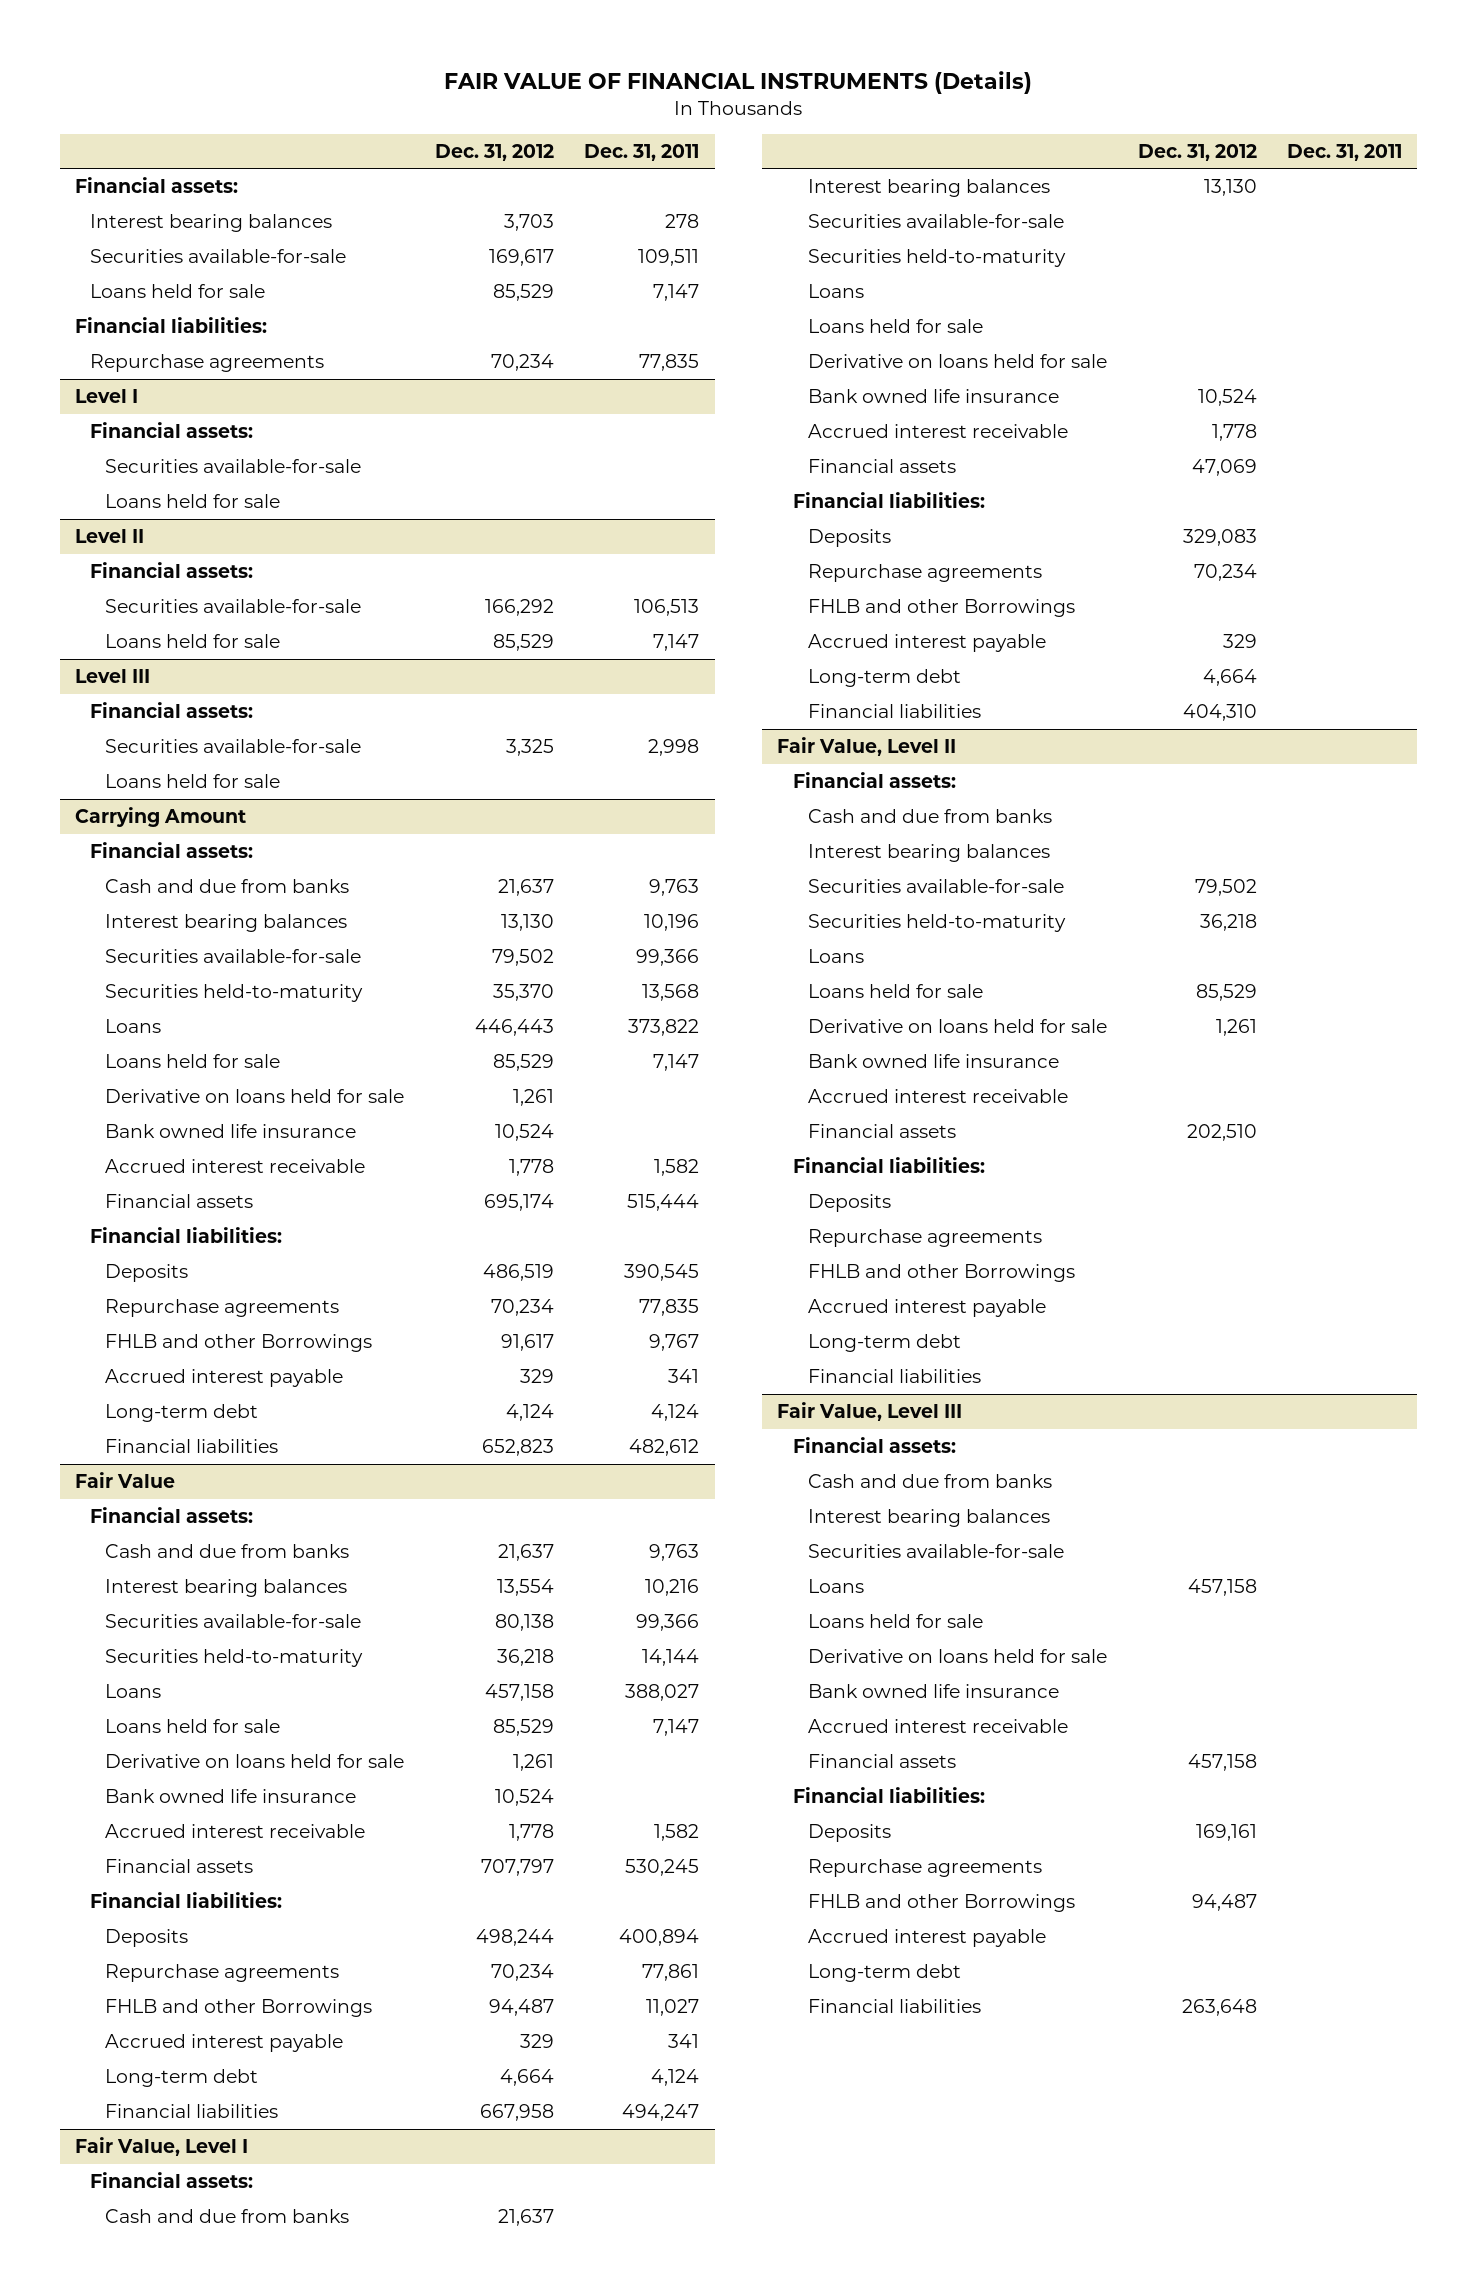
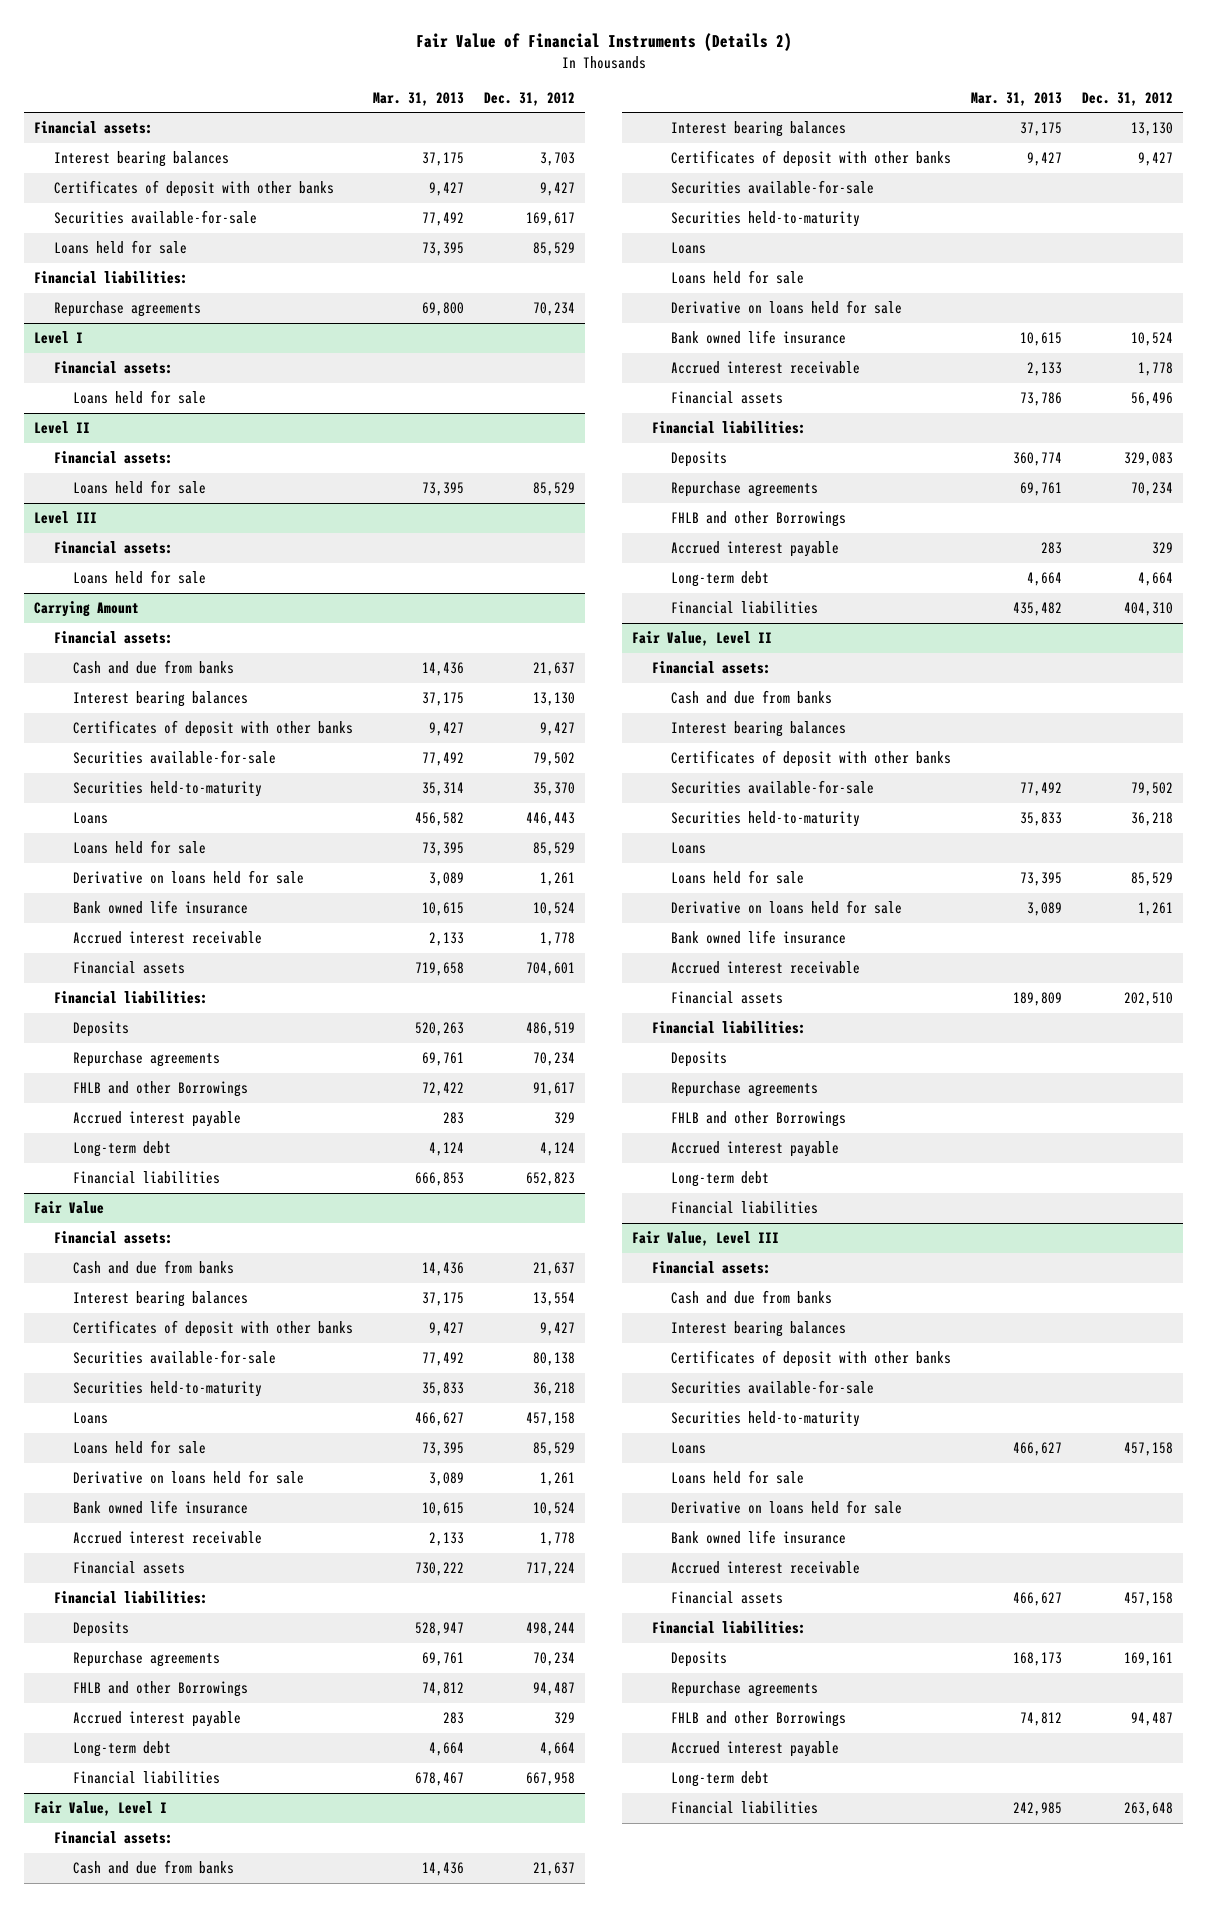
[444,70,1033,94] FAIR VALUE OF FINANCIAL INSTRUMENTS (Details) -> [415,33,792,52] Fair Value of Financial Instruments (Details 2)
[584,143,700,161] Dec. 31, 2011 -> none
none -> [372,91,464,106] Mar. 31, 2013
none -> [53,180,334,198] Certificates of deposit with other banks
[105,459,362,474] Securities available-for-sale -> none
[105,599,362,614] Securities available-for-sale -> none
[105,739,362,754] Securities available-for-sale -> none
none -> [72,720,353,738] Certificates of deposit with other banks
[483,1194,554,1212] 695,174 -> [526,962,576,977] 704,601
none -> [72,1320,353,1338] Certificates of deposit with other banks
[480,1859,554,1877] 707,797 -> [526,1562,576,1577] 717,224
none -> [670,150,951,168] Certificates of deposit with other banks
[1191,459,1257,477] 47,069 -> [1131,392,1174,407] 56,496
none -> [670,750,951,768] Certificates of deposit with other banks
none -> [670,1350,951,1368] Certificates of deposit with other banks
none -> [670,1411,860,1428] Securities held-to-maturity

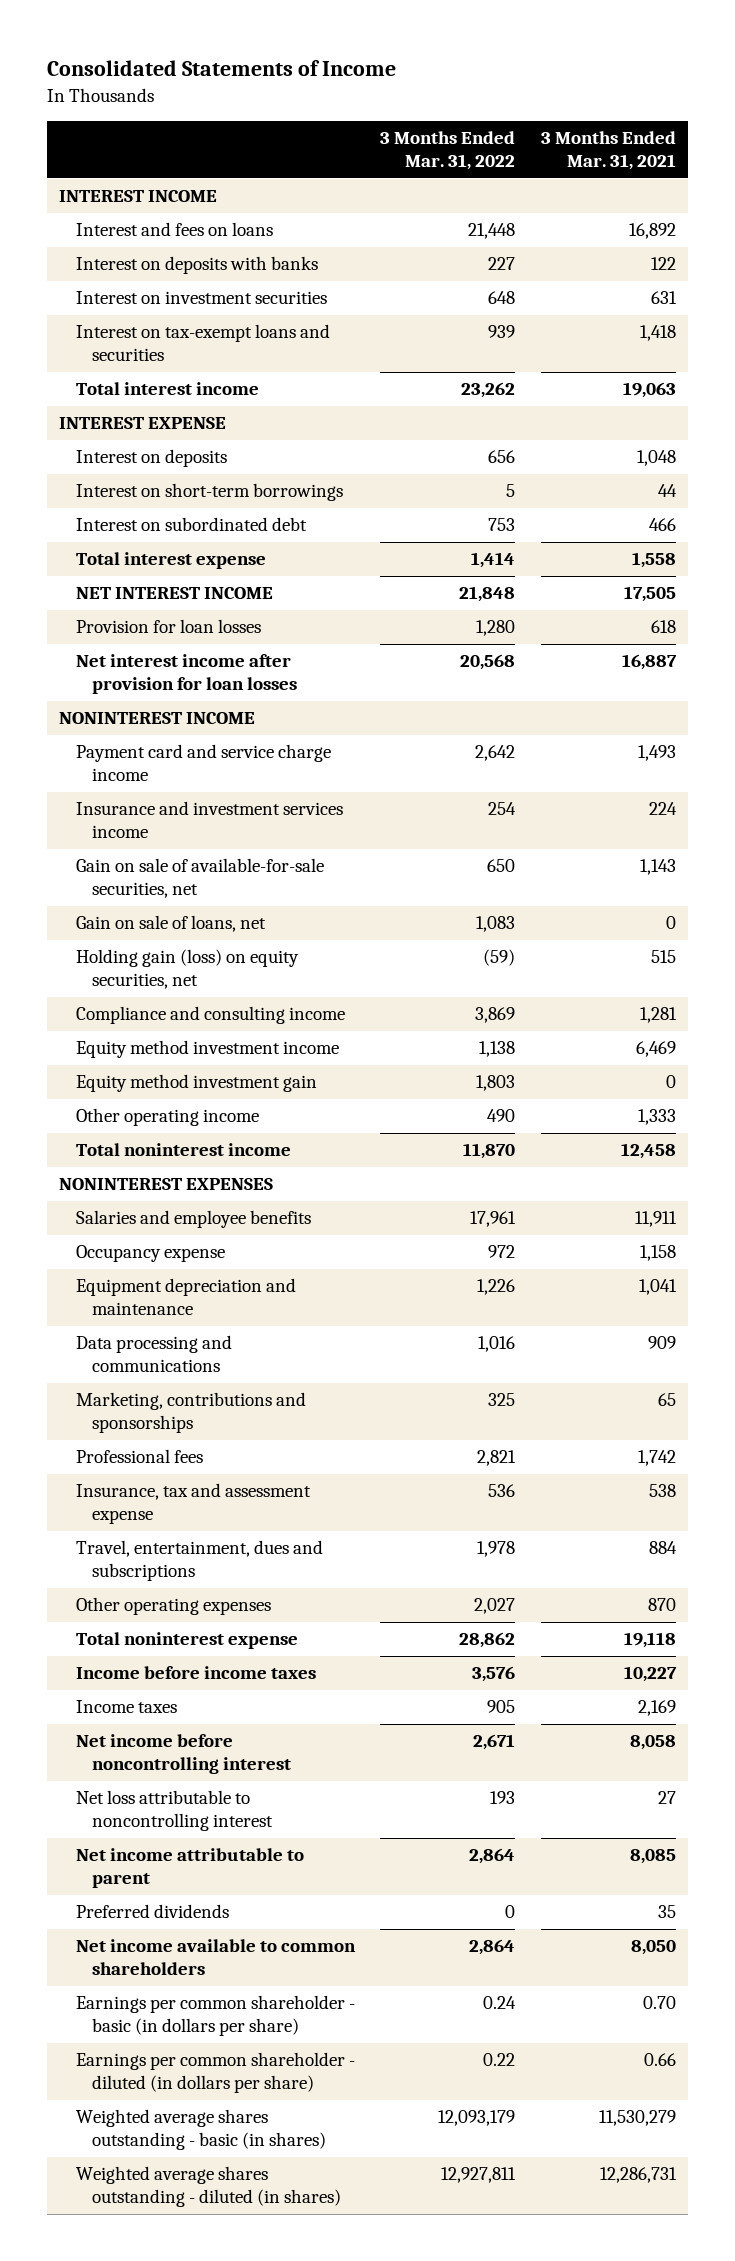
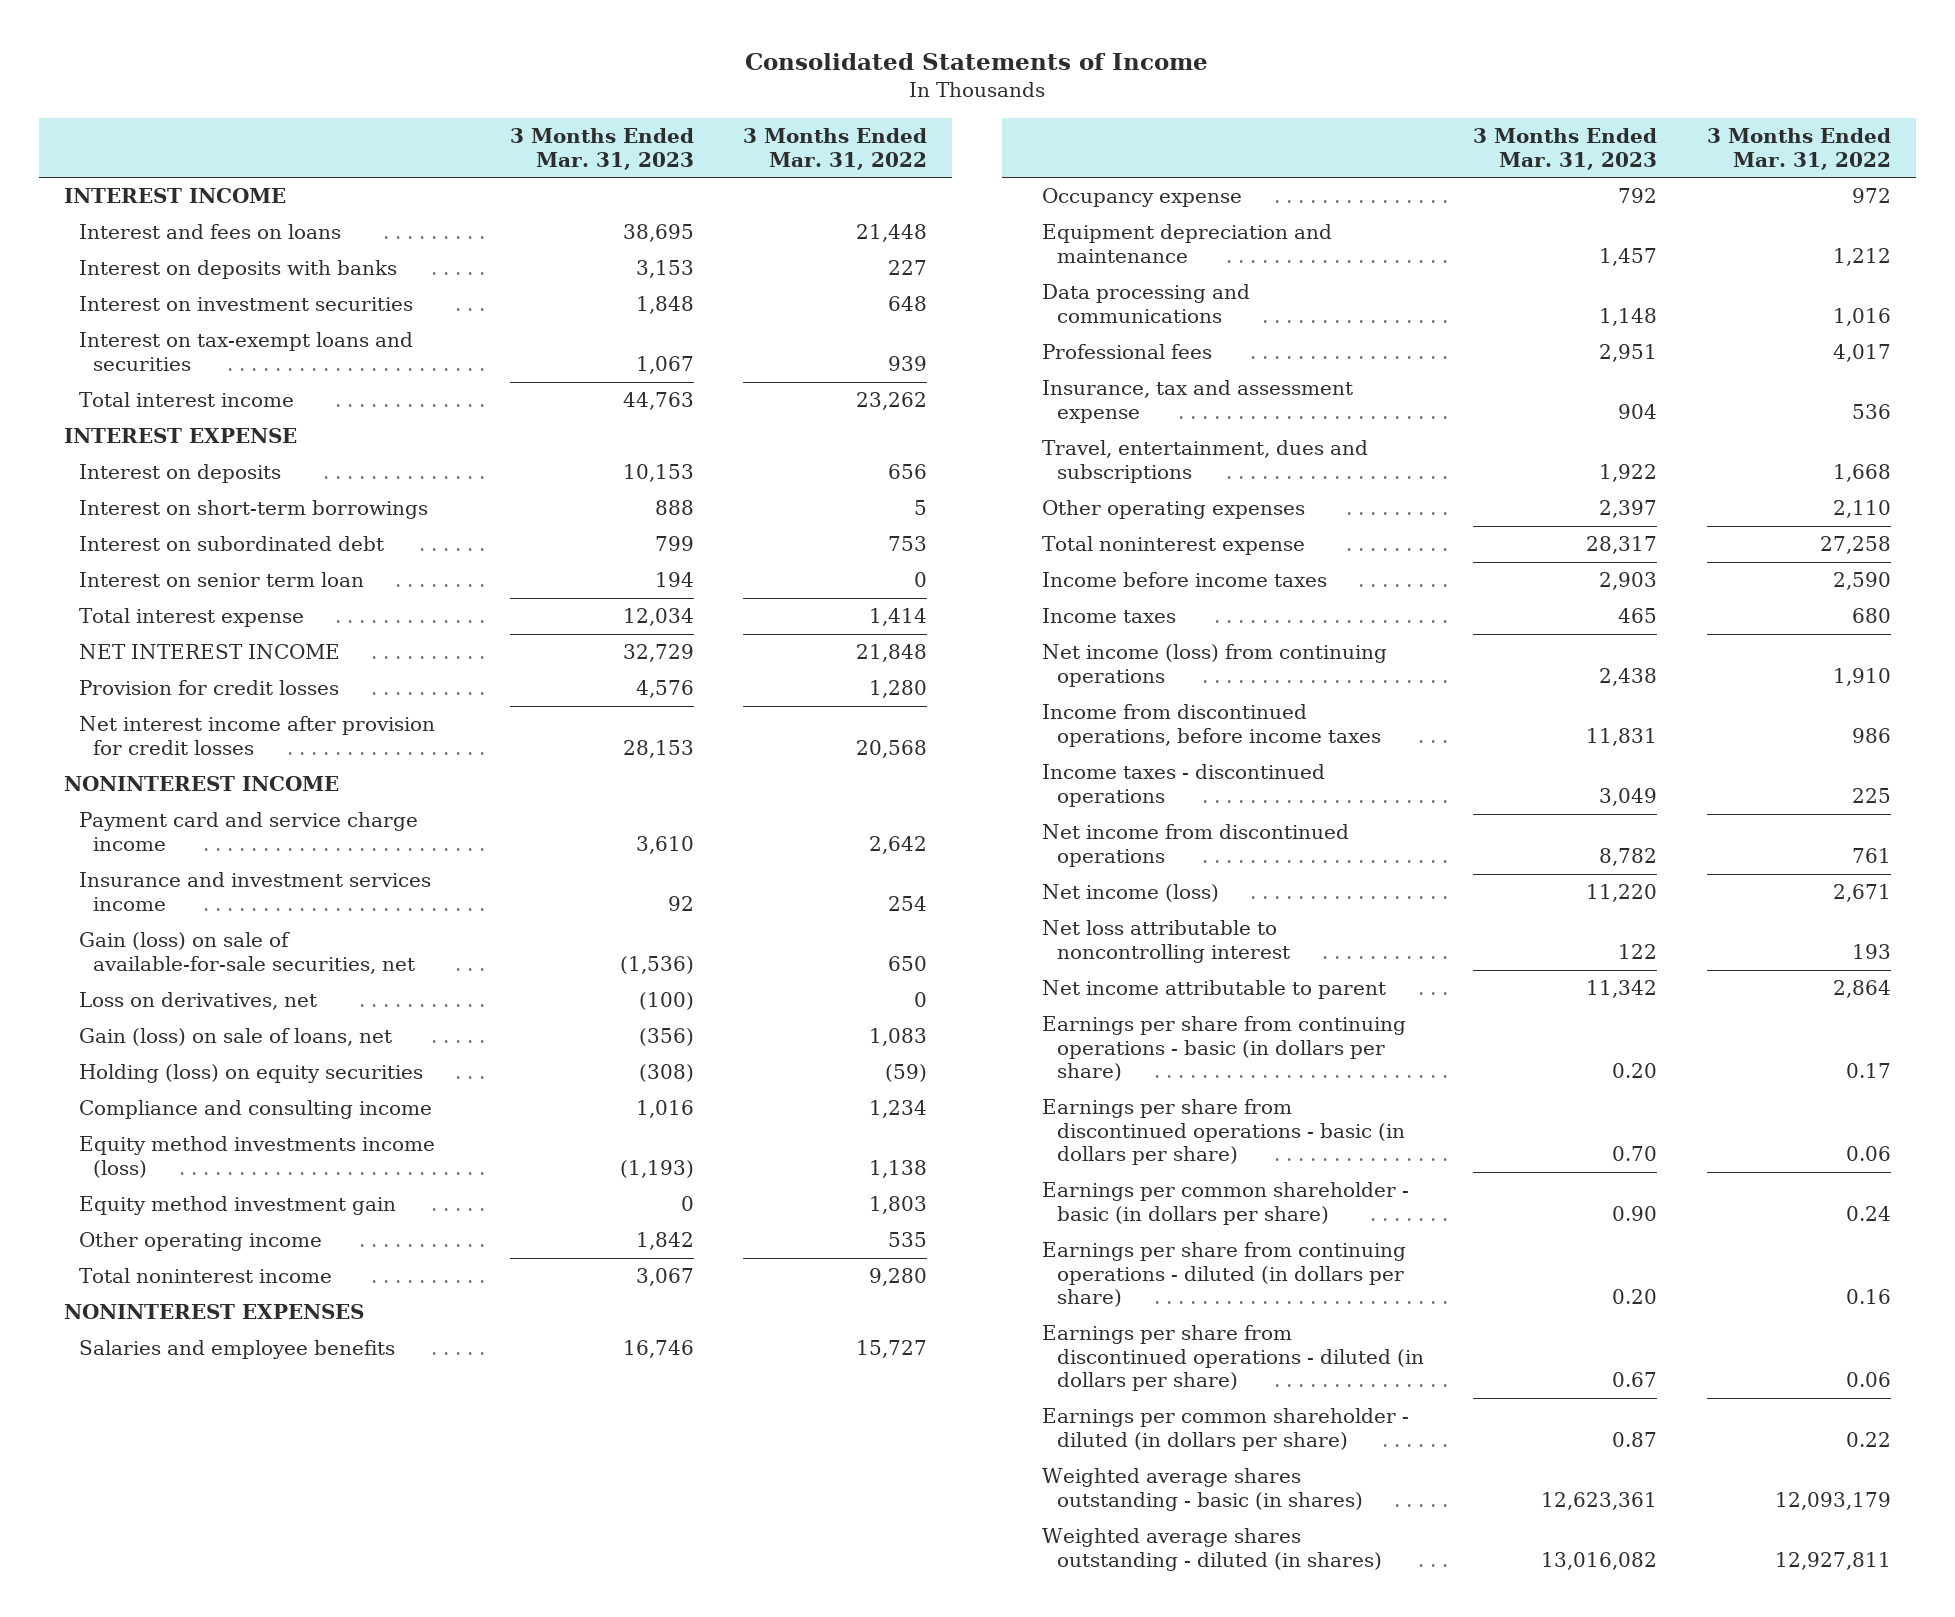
[540,131,676,171] 3 Months Ended Mar. 31, 2021 -> none
none -> [509,127,694,170] 3 Months Ended Mar. 31, 2023
none -> [78,572,364,588] Interest on senior term loan
[75,619,261,634] Provision for loan losses -> [78,680,339,696] Provision for credit losses
[75,654,298,695] Net interest income after provision for loan losses -> [78,716,435,755] Net interest income after provision for credit losses
[75,858,324,899] Gain on sale of available-for-sale securities, net -> [78,932,416,974] Gain (loss) on sale of available-for-sale securities, net
none -> [78,992,317,1011] Loss on derivatives, net
[75,915,266,933] Gain on sale of loans, net -> [78,1028,392,1047] Gain (loss) on sale of loans, net
[75,949,299,990] Holding gain (loss) on equity securities, net -> [78,1064,423,1084] Holding (loss) on equity securities
[475,1007,516,1024] 3,869 -> [869,1100,928,1119] 1,234
[75,1040,339,1059] Equity method investment income -> [78,1136,435,1178] Equity method investments income (loss)
[487,1109,516,1123] 490 -> [888,1232,928,1248] 535
[463,1143,516,1160] 11,870 -> [869,1268,928,1287] 9,280
[470,1211,517,1228] 17,961 -> [856,1340,928,1359] 15,727
[477,1279,516,1296] 1,226 -> [1832,247,1891,266] 1,212
[75,1392,306,1434] Marketing, contributions and sponsorships -> none
[477,1450,517,1467] 2,821 -> [1832,344,1891,363] 4,017
[477,1541,516,1558] 1,978 -> [1832,463,1891,482] 1,668
[474,1598,516,1615] 2,027 -> [1832,500,1891,519] 2,110
[459,1632,516,1649] 28,862 -> [1819,536,1891,555] 27,258
[472,1666,516,1683] 3,576 -> [1832,572,1891,591] 2,590
[487,1700,516,1714] 905 -> [1851,608,1891,624] 680
none -> [1041,644,1387,687] Net income (loss) from continuing operations
none -> [1041,704,1381,747] Income from discontinued operations, before income taxes
none -> [1041,764,1325,807] Income taxes - discontinued operations
none -> [1041,824,1349,867] Net income from discontinued operations
[75,1734,292,1775] Net income before noncontrolling interest -> [1041,884,1219,903] Net income (loss)
[75,1904,229,1919] Preferred dividends -> none
[75,1939,356,1976] Net income available to common shareholders -> none
none -> [1041,1016,1406,1082] Earnings per share from continuing operations - basic (in dollars per share)
none -> [1041,1099,1405,1166] Earnings per share from discontinued operations - basic (in dollars per share)
none -> [1041,1242,1406,1308] Earnings per share from continuing operations - diluted (in dollars per share)
none -> [1041,1325,1424,1392] Earnings per share from discontinued operations - diluted (in dollars per share)

